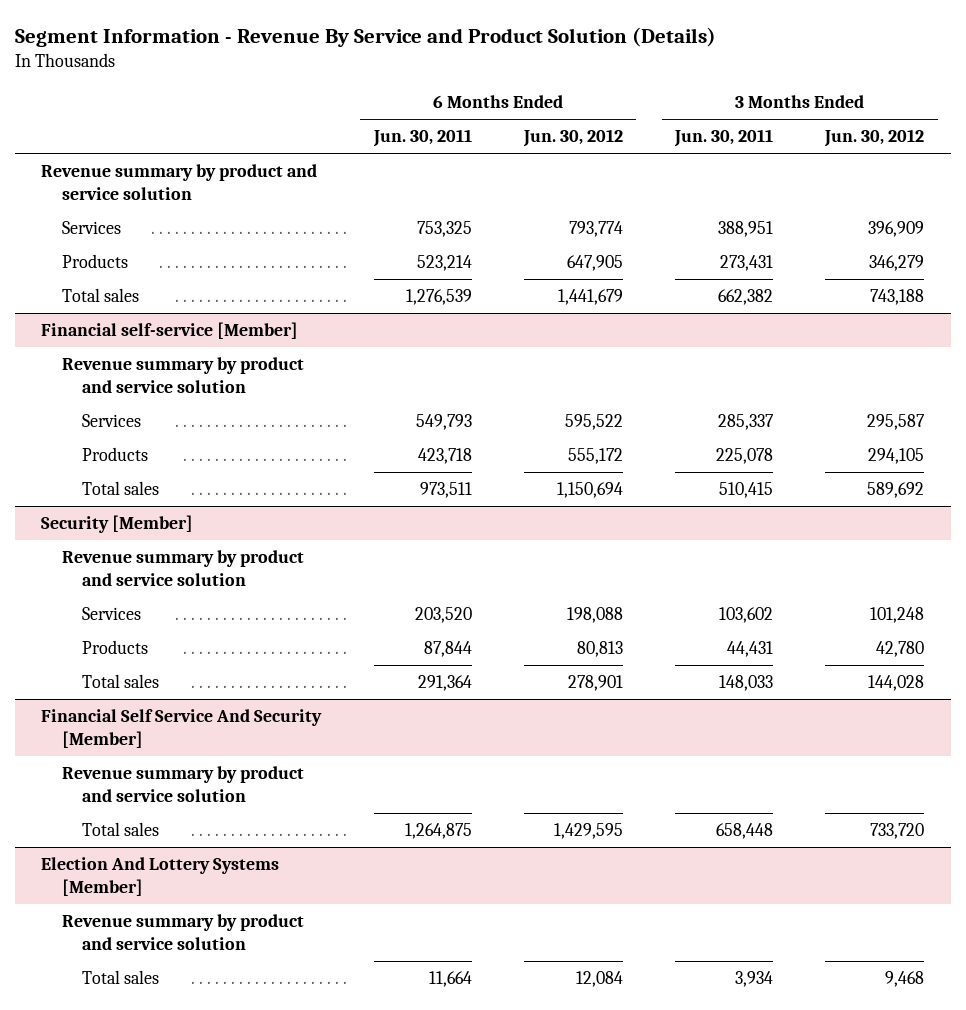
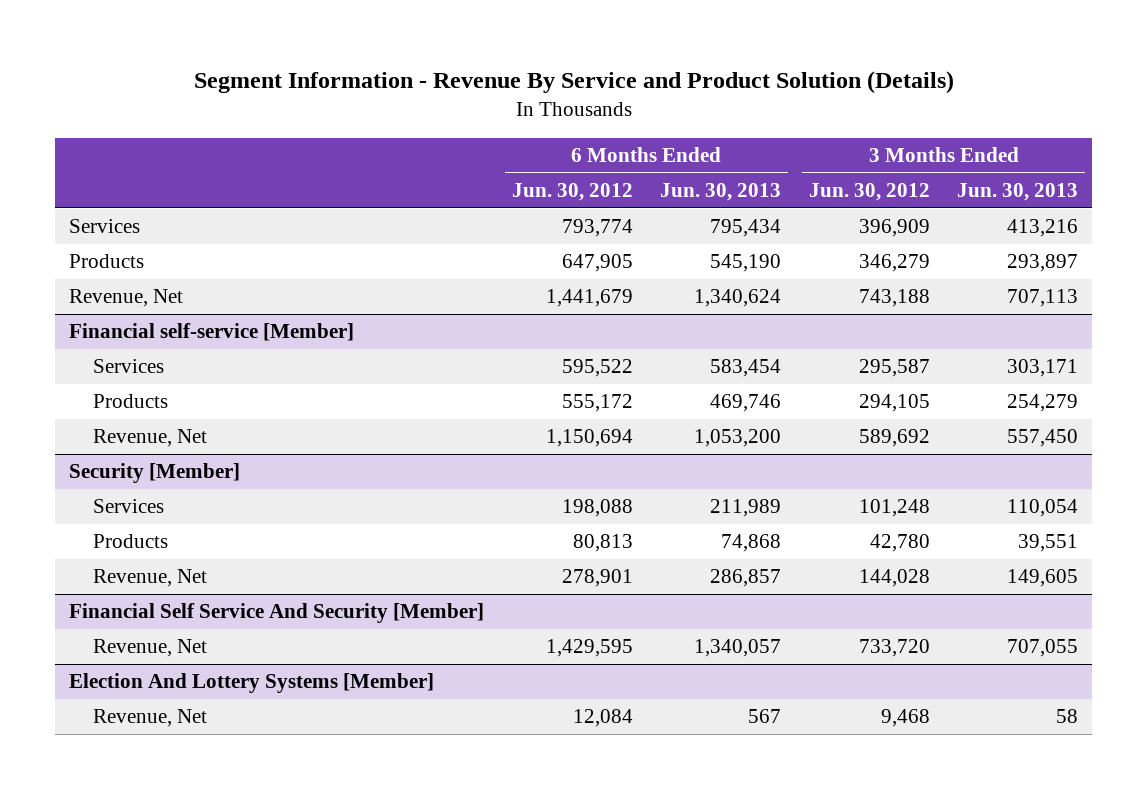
[372,129,472,148] Jun. 30, 2011 -> none
[674,129,774,148] Jun. 30, 2011 -> none
none -> [660,182,782,201] Jun. 30, 2013
none -> [957,182,1079,201] Jun. 30, 2013
[41,164,318,201] Revenue summary by product and service solution -> none
[61,288,139,303] Total sales -> [69,289,184,308] Revenue, Net
[61,357,304,394] Revenue summary by product and service solution -> none
[82,481,160,496] Total sales -> [93,429,208,448] Revenue, Net
[61,550,304,587] Revenue summary by product and service solution -> none
[82,674,160,689] Total sales -> [93,569,208,588] Revenue, Net
[61,766,304,803] Revenue summary by product and service solution -> none
[82,822,160,837] Total sales -> [93,639,208,658] Revenue, Net
[61,914,304,951] Revenue summary by product and service solution -> none
[82,970,160,985] Total sales -> [93,709,208,728] Revenue, Net

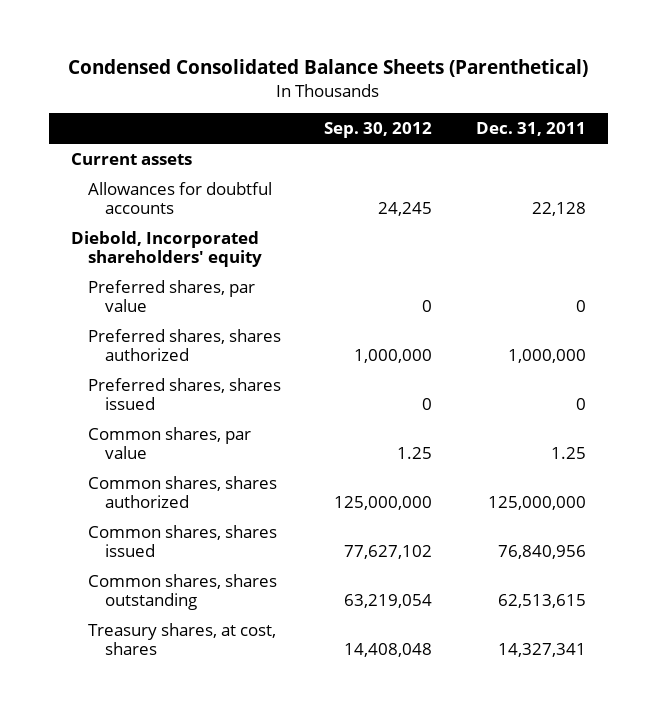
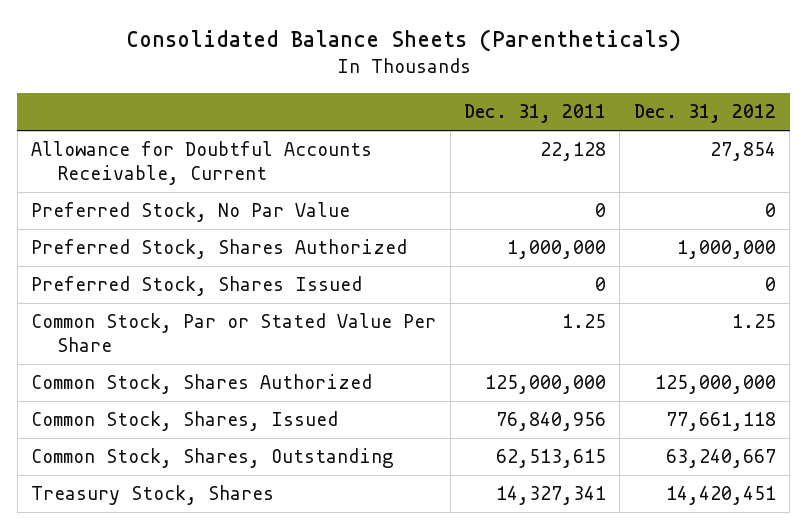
[68,59,589,78] Condensed Consolidated Balance Sheets (Parenthetical) -> [125,29,681,53] Consolidated Balance Sheets (Parentheticals)
[324,122,433,139] Sep. 30, 2012 -> none
none -> [633,103,776,123] Dec. 31, 2012
[70,152,192,165] Current assets -> none
[70,230,262,267] Diebold, Incorporated shareholders' equity -> none
[87,181,272,214] Allowances for doubtful accounts -> [31,141,373,186] Allowance for Doubtful Accounts Receivable, Current
[87,279,255,312] Preferred shares, par value -> [31,202,351,223] Preferred Stock, No Par Value
[87,328,281,361] Preferred shares, shares authorized -> [31,239,408,260] Preferred Stock, Shares Authorized
[87,377,281,410] Preferred shares, shares issued -> [31,276,363,297] Preferred Stock, Shares Issued
[87,426,251,459] Common shares, par value -> [31,313,437,353] Common Stock, Par or Stated Value Per Share
[87,475,277,508] Common shares, shares authorized -> [31,374,373,395] Common Stock, Shares Authorized
[87,524,277,557] Common shares, shares issued -> [31,411,339,432] Common Stock, Shares, Issued
[87,573,277,610] Common shares, shares outstanding -> [31,448,395,469] Common Stock, Shares, Outstanding
[87,622,276,655] Treasury shares, at cost, shares -> [31,485,275,506] Treasury Stock, Shares

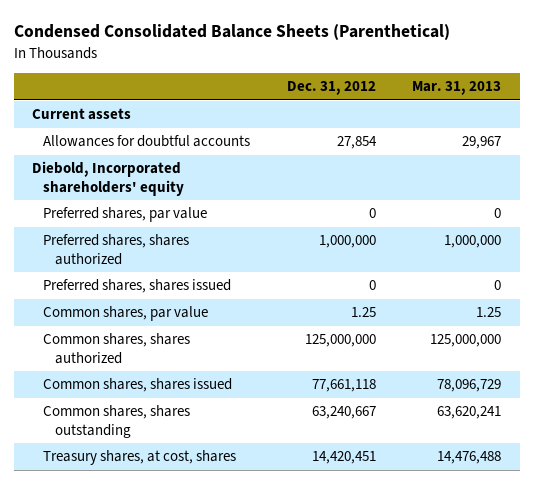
[125,29,681,53] Consolidated Balance Sheets (Parentheticals) -> [13,24,450,41] Condensed Consolidated Balance Sheets (Parenthetical)
[464,103,607,123] Dec. 31, 2011 -> none
none -> [412,81,502,96] Mar. 31, 2013
none -> [31,108,131,121] Current assets
[31,141,373,186] Allowance for Doubtful Accounts Receivable, Current -> [43,135,251,148] Allowances for doubtful accounts
none -> [31,161,185,196] Diebold, Incorporated shareholders' equity
[31,202,351,223] Preferred Stock, No Par Value -> [43,207,208,223] Preferred shares, par value
[31,239,408,260] Preferred Stock, Shares Authorized -> [43,234,190,265] Preferred shares, shares authorized
[31,276,363,297] Preferred Stock, Shares Issued -> [43,279,232,294] Preferred shares, shares issued
[31,313,437,353] Common Stock, Par or Stated Value Per Share -> [43,306,209,322] Common shares, par value
[31,374,373,395] Common Stock, Shares Authorized -> [43,333,191,364] Common shares, shares authorized
[31,411,339,432] Common Stock, Shares, Issued -> [43,378,233,393] Common shares, shares issued
[31,448,395,469] Common Stock, Shares, Outstanding -> [43,405,191,438] Common shares, shares outstanding
[31,485,275,506] Treasury Stock, Shares -> [43,450,237,466] Treasury shares, at cost, shares

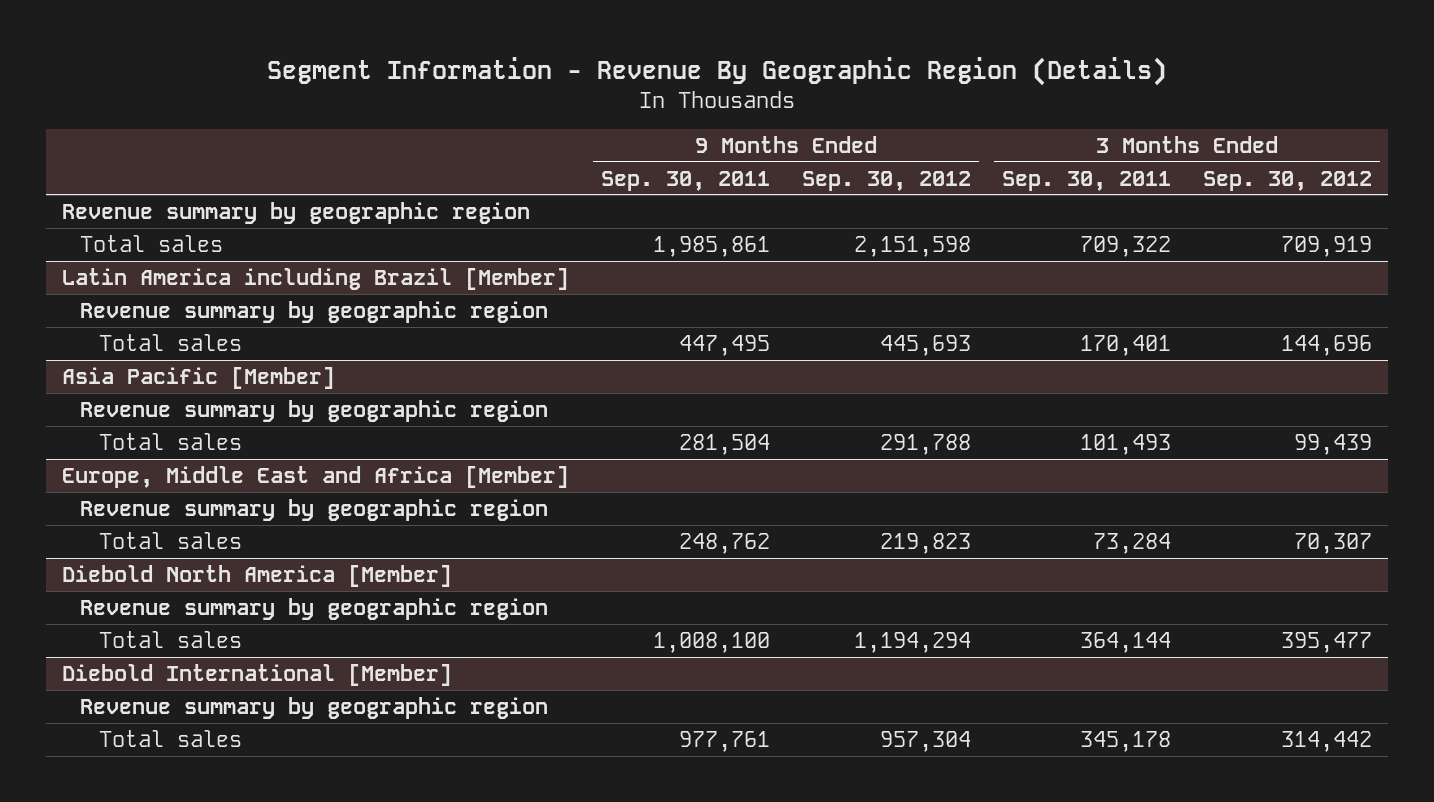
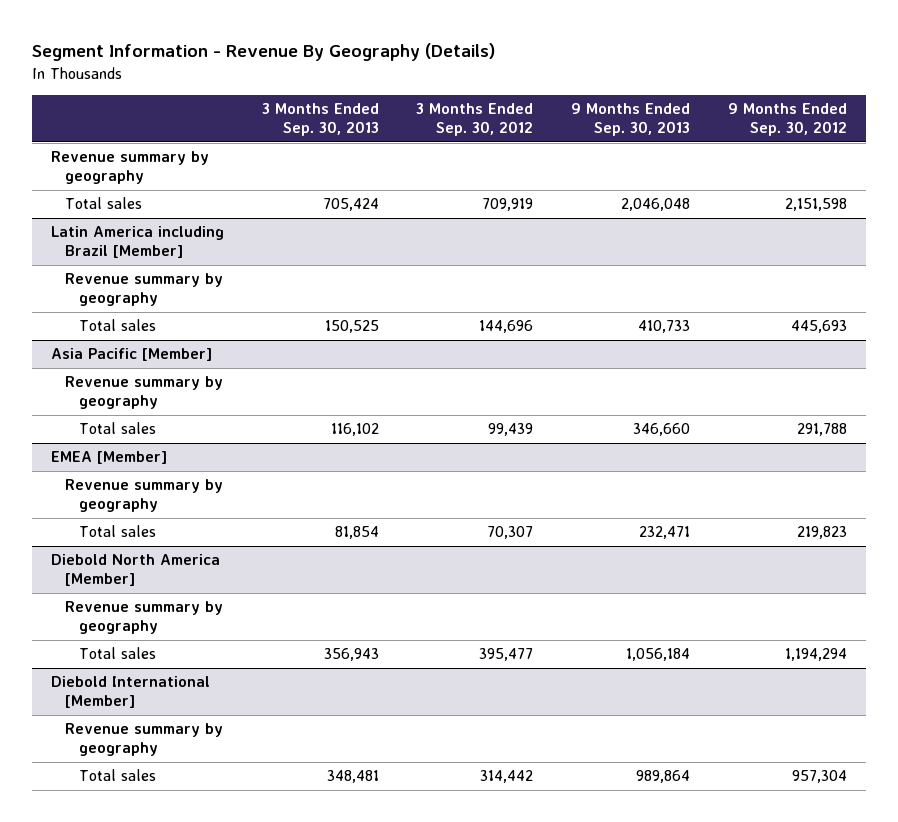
[267,57,1168,87] Segment Information - Revenue By Geographic Region (Details) -> [32,43,496,62] Segment Information - Revenue By Geography (Details)
[600,170,770,191] Sep. 30, 2011 -> none
[1002,170,1172,191] Sep. 30, 2011 -> none
none -> [261,103,379,137] 3 Months Ended Sep. 30, 2013
none -> [571,103,691,137] 9 Months Ended Sep. 30, 2013
[61,201,530,224] Revenue summary by geographic region -> [51,151,210,185] Revenue summary by geography
[80,300,549,323] Revenue summary by geographic region -> [65,273,224,307] Revenue summary by geography
[80,399,549,422] Revenue summary by geographic region -> [65,376,224,410] Revenue summary by geography
[61,465,569,488] Europe, Middle East and Africa [Member] -> none
none -> [51,451,168,465] EMEA [Member]
[80,498,549,521] Revenue summary by geographic region -> [65,479,224,513] Revenue summary by geography
[80,597,549,620] Revenue summary by geographic region -> [65,601,224,635] Revenue summary by geography
[80,696,549,719] Revenue summary by geographic region -> [65,723,224,757] Revenue summary by geography

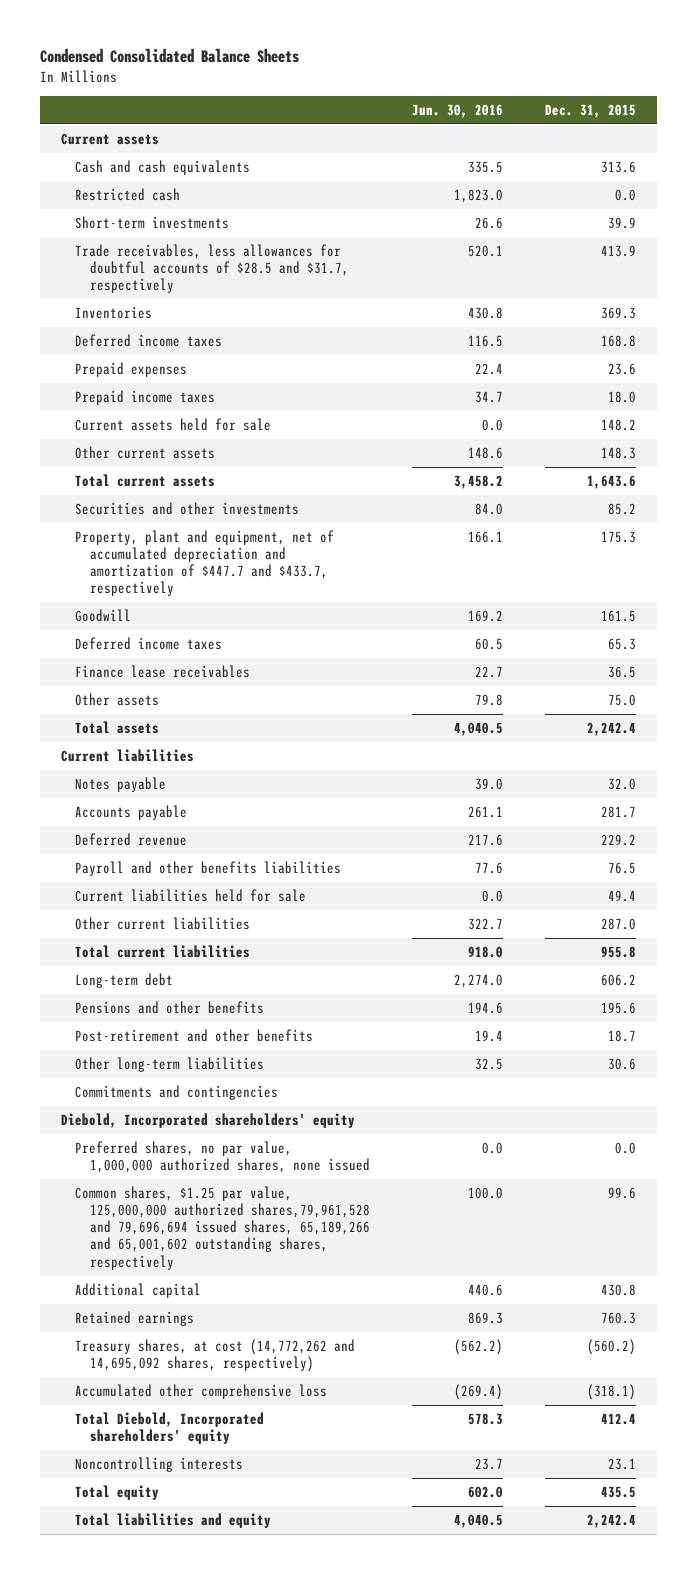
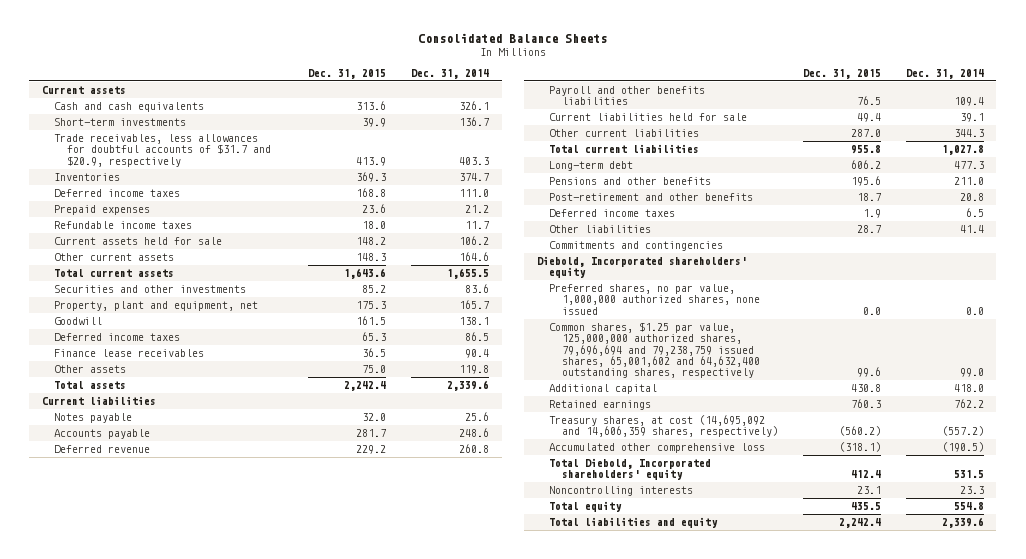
[39,48,299,64] Condensed Consolidated Balance Sheets -> [417,33,607,44] Consolidated Balance Sheets
[412,104,504,119] Jun. 30, 2016 -> none
none -> [410,68,489,79] Dec. 31, 2014
[75,187,181,201] Restricted cash -> none
[75,243,349,294] Trade receivables, less allowances for doubtful accounts of $28.5 and $31.7, respectively -> [54,134,271,167] Trade receivables, less allowances for doubtful accounts of $31.7 and $20.9, respectively
[75,389,216,405] Prepaid income taxes -> [54,221,193,230] Refundable income taxes
[75,529,335,597] Property, plant and equipment, net of accumulated depreciation and amortization of $447.7 and $433.7, respectively -> [54,301,259,312] Property, plant and equipment, net
none -> [549,209,676,218] Deferred income taxes
[75,1056,265,1072] Other long-term liabilities -> [549,225,652,234] Other liabilities
[608,1057,637,1070] 30.6 -> [856,225,881,234] 28.7
[75,1185,370,1270] Common shares, $1.25 par value, 125,000,000 authorized shares,79,961,528 and 79,696,694 issued shares, 65,189,266 and 65,001,602 outstanding shares, respectively -> [549,322,760,378] Common shares, $1.25 par value, 125,000,000 authorized shares, 79,696,694 and 79,238,759 issued shares, 65,001,602 and 64,632,400 outstanding shares, respectively
[75,1338,356,1373] Treasury shares, at cost (14,772,262 and 14,695,092 shares, respectively) -> [549,415,778,438] Treasury shares, at cost (14,695,092 and 14,606,359 shares, respectively)

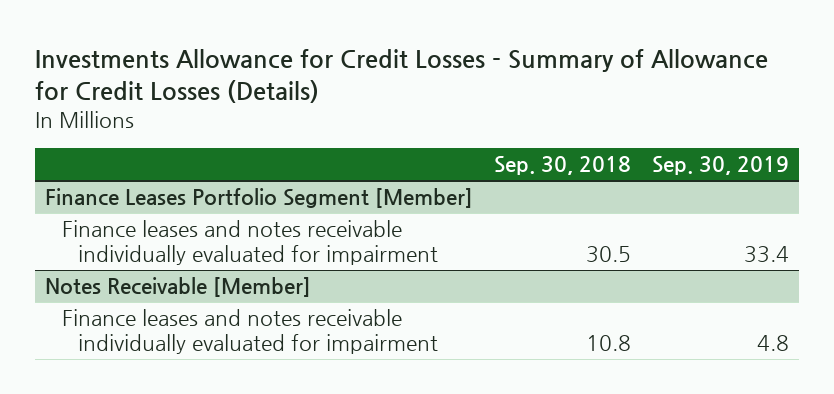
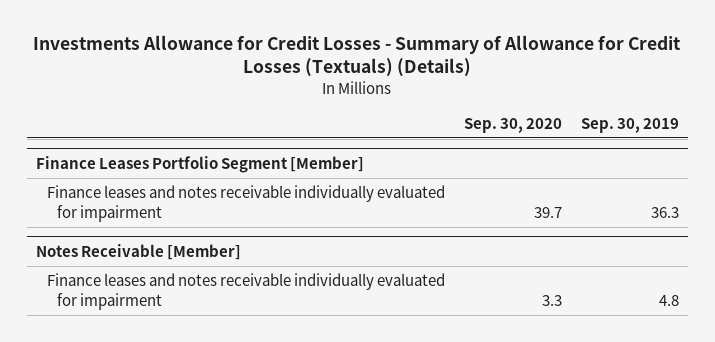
[34,49,768,104] Investments Allowance for Credit Losses - Summary of Allowance for Credit Losses (Details) -> [33,34,682,78] Investments Allowance for Credit Losses - Summary of Allowance for Credit Losses (Textuals) (Details)
[494,156,632,176] Sep. 30, 2018 -> none
none -> [463,117,562,133] Sep. 30, 2020
[743,245,789,263] 33.4 -> [650,206,679,218] 36.3

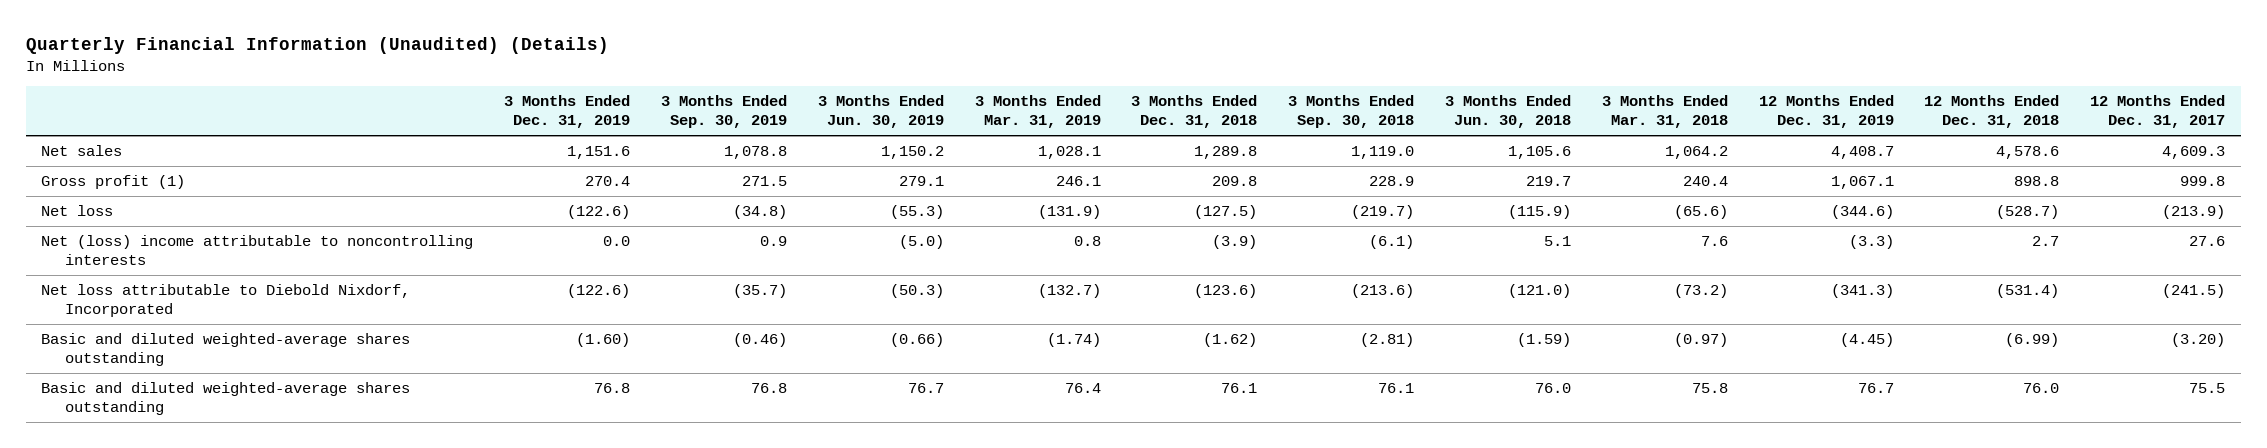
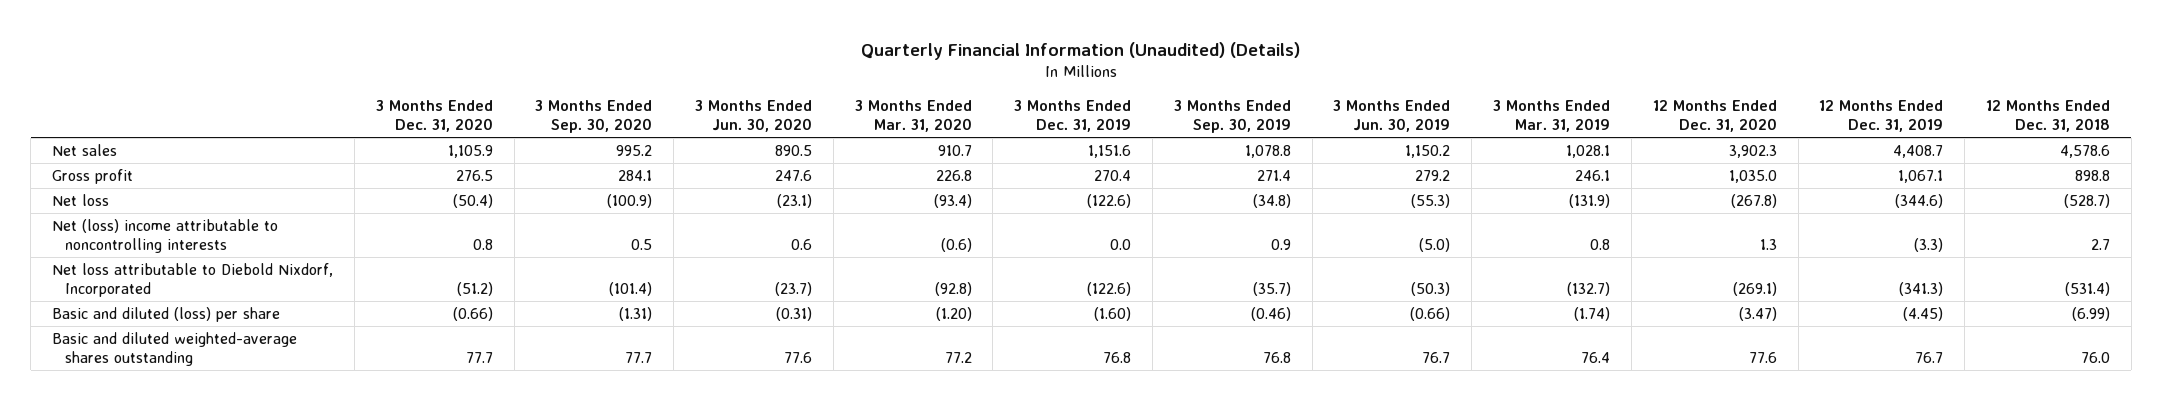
[1131,95,1258,129] 3 Months Ended Dec. 31, 2018 -> none
[1288,95,1415,129] 3 Months Ended Sep. 30, 2018 -> none
[1445,95,1572,129] 3 Months Ended Jun. 30, 2018 -> none
[1601,95,1728,129] 3 Months Ended Mar. 31, 2018 -> none
[2090,95,2226,129] 12 Months Ended Dec. 31, 2017 -> none
none -> [375,100,493,133] 3 Months Ended Dec. 31, 2020
none -> [535,100,653,134] 3 Months Ended Sep. 30, 2020
none -> [694,100,812,133] 3 Months Ended Jun. 30, 2020
none -> [854,100,972,133] 3 Months Ended Mar. 31, 2020
none -> [1652,100,1777,133] 12 Months Ended Dec. 31, 2020
[41,175,186,190] Gross profit (1) -> [52,169,134,185] Gross profit
[742,176,788,187] 271.5 -> [1256,170,1291,182] 271.4
[898,176,944,187] 279.1 -> [1415,170,1451,182] 279.2
[41,333,411,367] Basic and diluted weighted-average shares outstanding -> [52,307,281,323] Basic and diluted (loss) per share

